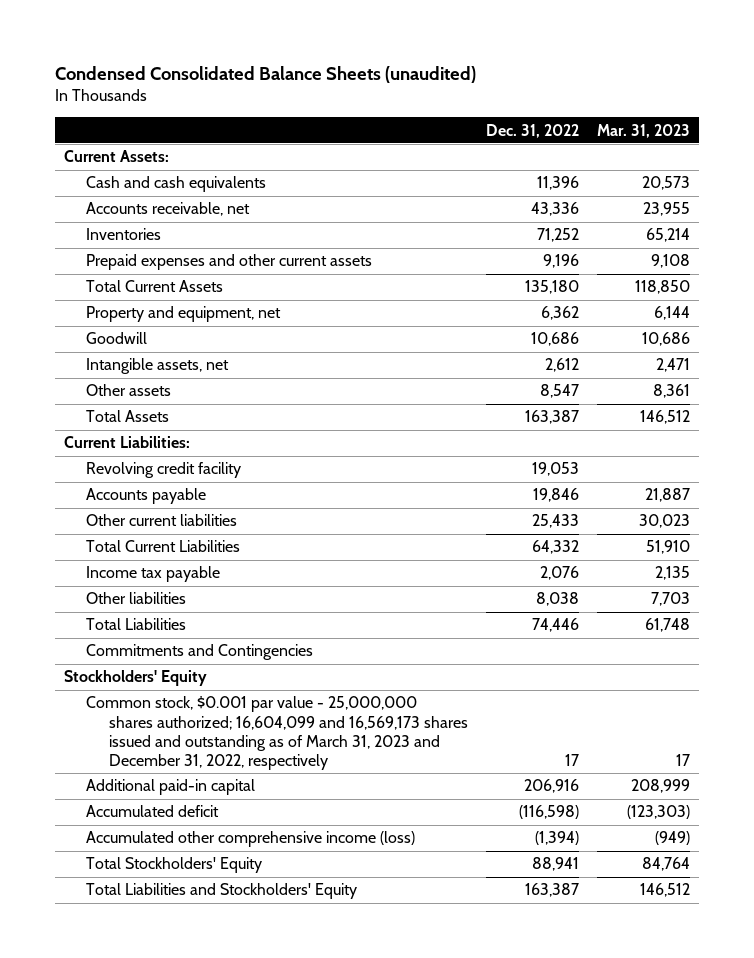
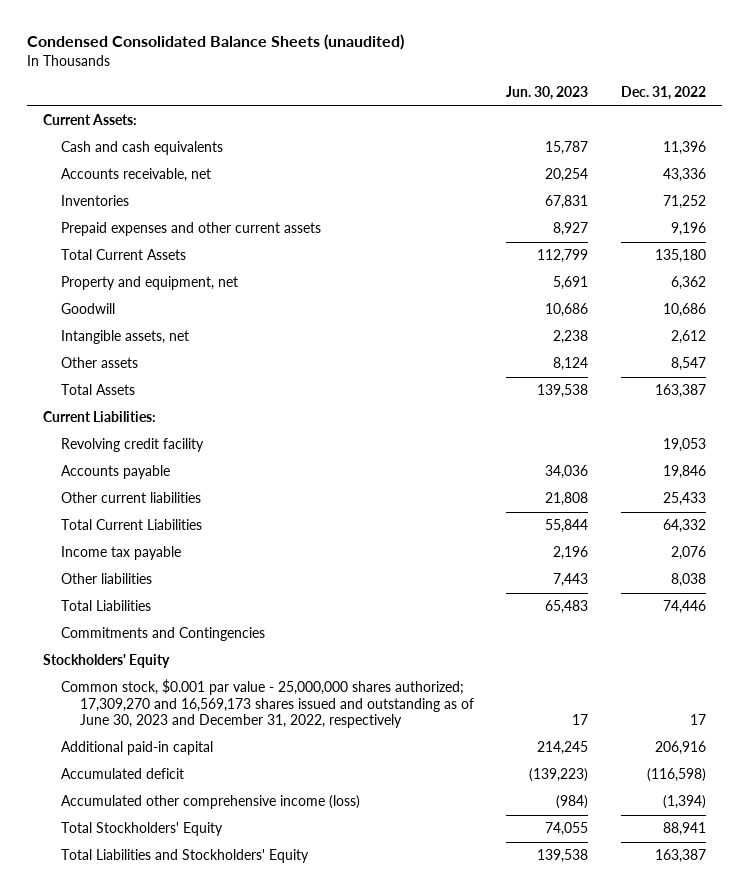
[597,123,691,138] Mar. 31, 2023 -> none
none -> [506,86,589,101] Jun. 30, 2023
[86,696,469,770] Common stock, $0.001 par value - 25,000,000 shares authorized; 16,604,099 and 16,569,173 shares issued and outstanding as of March 31, 2023 and December 31, 2022, respectively -> [61,679,474,729] Common stock, $0.001 par value - 25,000,000 shares authorized; 17,309,270 and 16,569,173 shares issued and outstanding as of June 30, 2023 and December 31, 2022, respectively

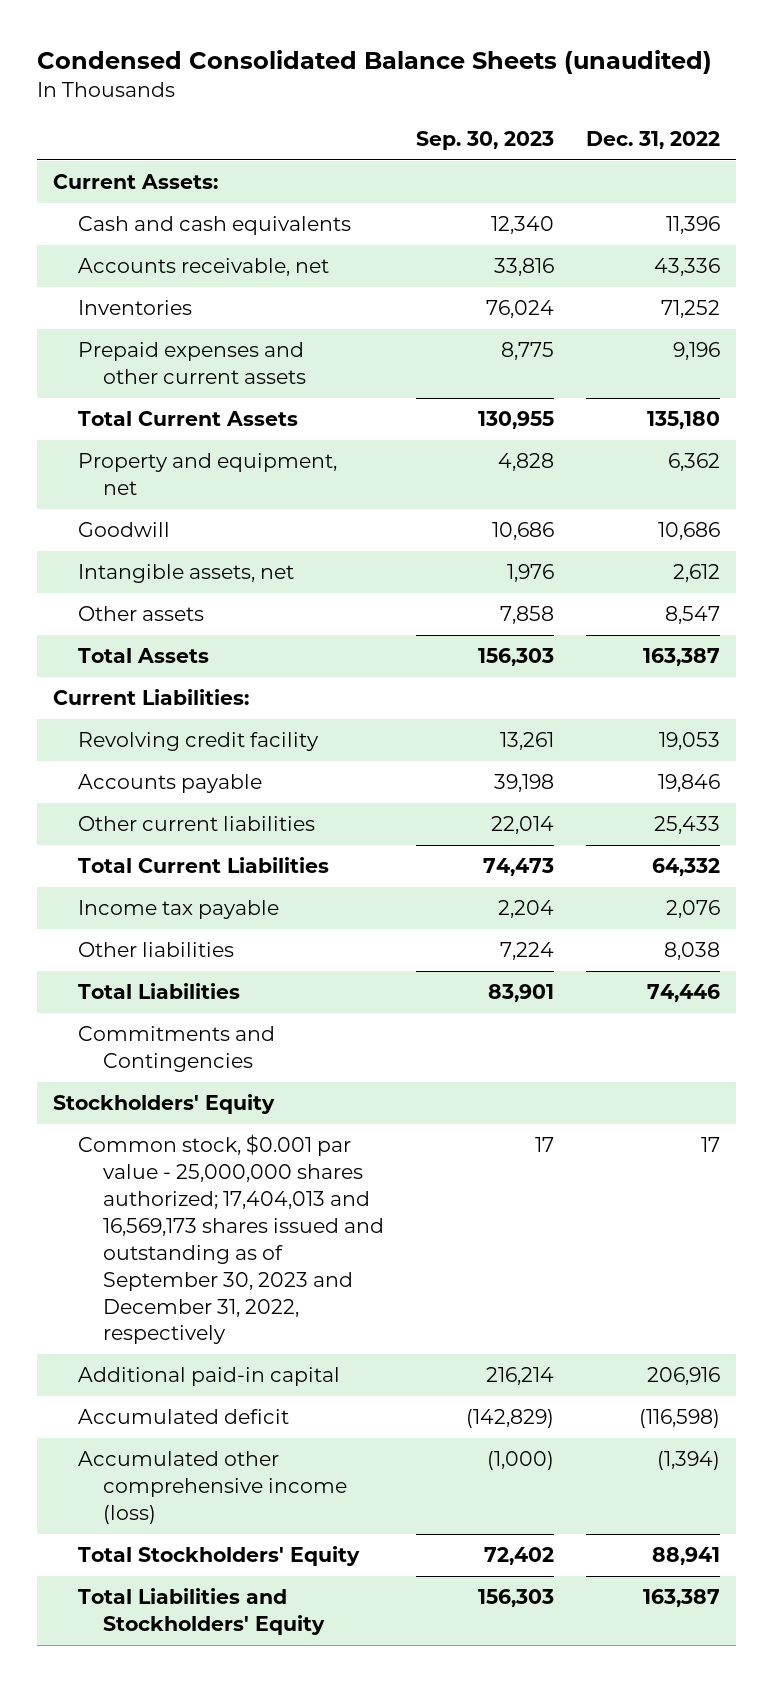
[506,86,589,101] Jun. 30, 2023 -> none
none -> [416,131,555,151] Sep. 30, 2023
[61,679,474,729] Common stock, $0.001 par value - 25,000,000 shares authorized; 17,309,270 and 16,569,173 shares issued and outstanding as of June 30, 2023 and December 31, 2022, respectively -> [78,1134,385,1345] Common stock, $0.001 par value - 25,000,000 shares authorized; 17,404,013 and 16,569,173 shares issued and outstanding as of September 30, 2023 and December 31, 2022, respectively

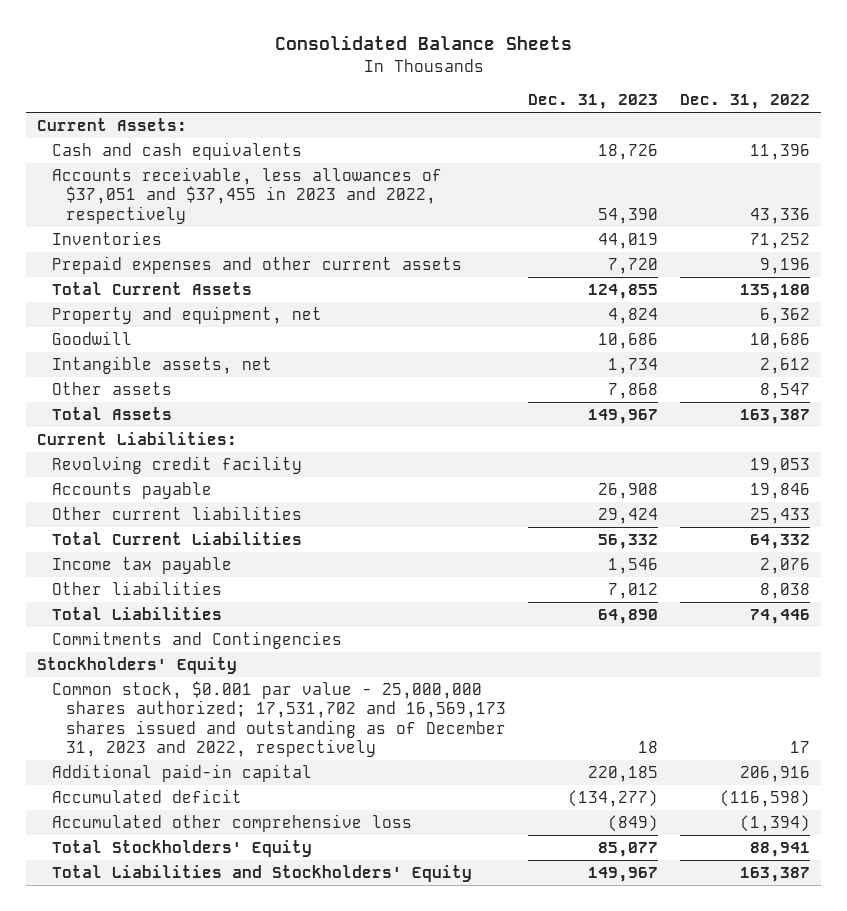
[36,50,712,75] Condensed Consolidated Balance Sheets (unaudited) -> [274,35,572,51] Consolidated Balance Sheets
[416,131,555,151] Sep. 30, 2023 -> none
none -> [528,94,659,110] Dec. 31, 2023
[78,258,330,277] Accounts receivable, net -> [51,166,442,224] Accounts receivable, less allowances of $37,051 and $37,455 in 2023 and 2022, respectively
[78,1134,385,1345] Common stock, $0.001 par value - 25,000,000 shares authorized; 17,404,013 and 16,569,173 shares issued and outstanding as of September 30, 2023 and December 31, 2022, respectively -> [51,680,507,758] Common stock, $0.001 par value - 25,000,000 shares authorized; 17,531,702 and 16,569,173 shares issued and outstanding as of December 31, 2023 and 2022, respectively
[78,1451,348,1525] Accumulated other comprehensive income (loss) -> [51,813,412,832] Accumulated other comprehensive loss

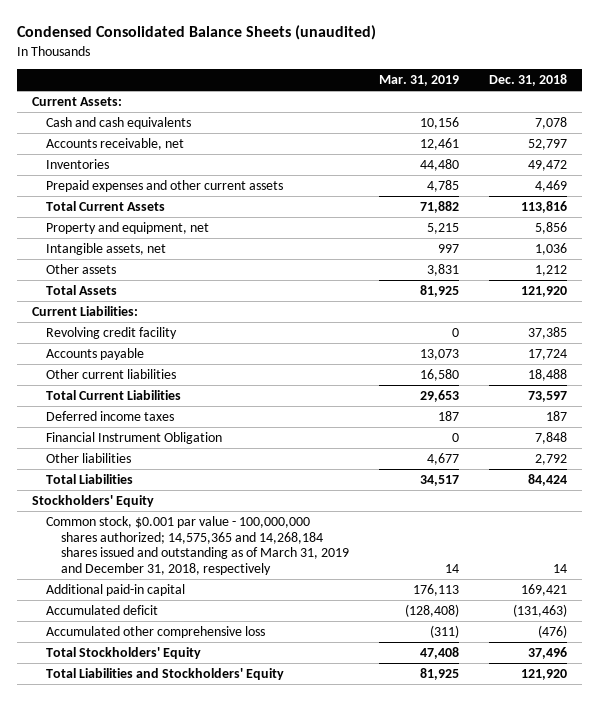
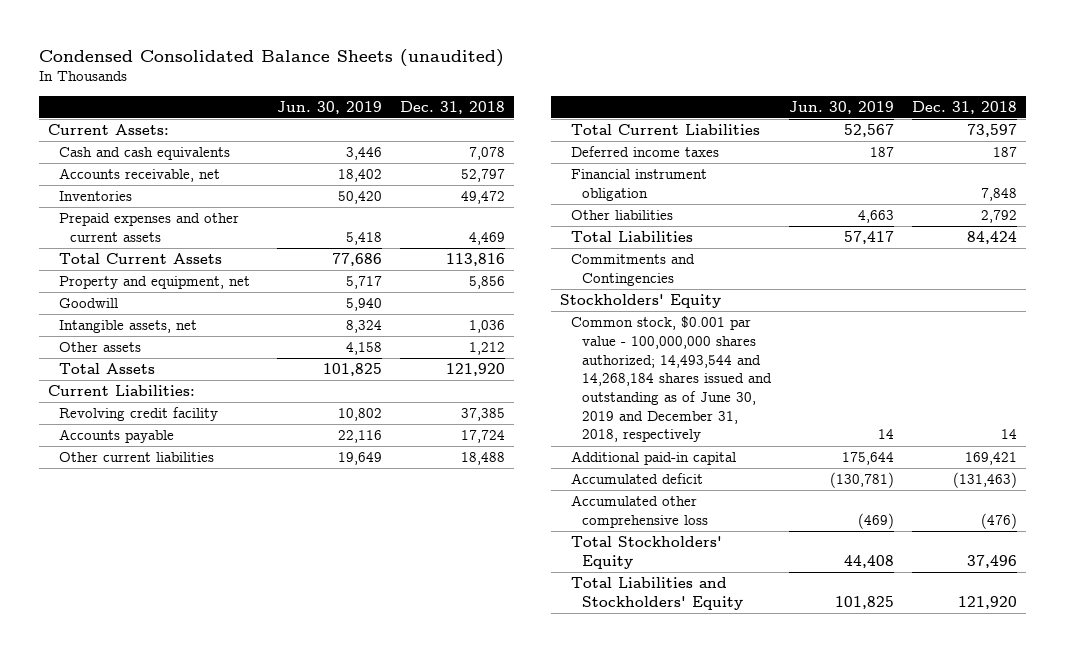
[378,75,459,87] Mar. 31, 2019 -> none
none -> [277,100,383,114] Jun. 30, 2019
none -> [59,298,119,309] Goodwill
[46,432,223,445] Financial Instrument Obligation -> [570,169,707,201] Financial instrument obligation
none -> [570,254,695,286] Commitments and Contingencies
[46,516,349,575] Common stock, $0.001 par value - 100,000,000 shares authorized; 14,575,365 and 14,268,184 shares issued and outstanding as of March 31, 2019 and December 31, 2018, respectively -> [570,316,772,443] Common stock, $0.001 par value - 100,000,000 shares authorized; 14,493,544 and 14,268,184 shares issued and outstanding as of June 30, 2019 and December 31, 2018, respectively

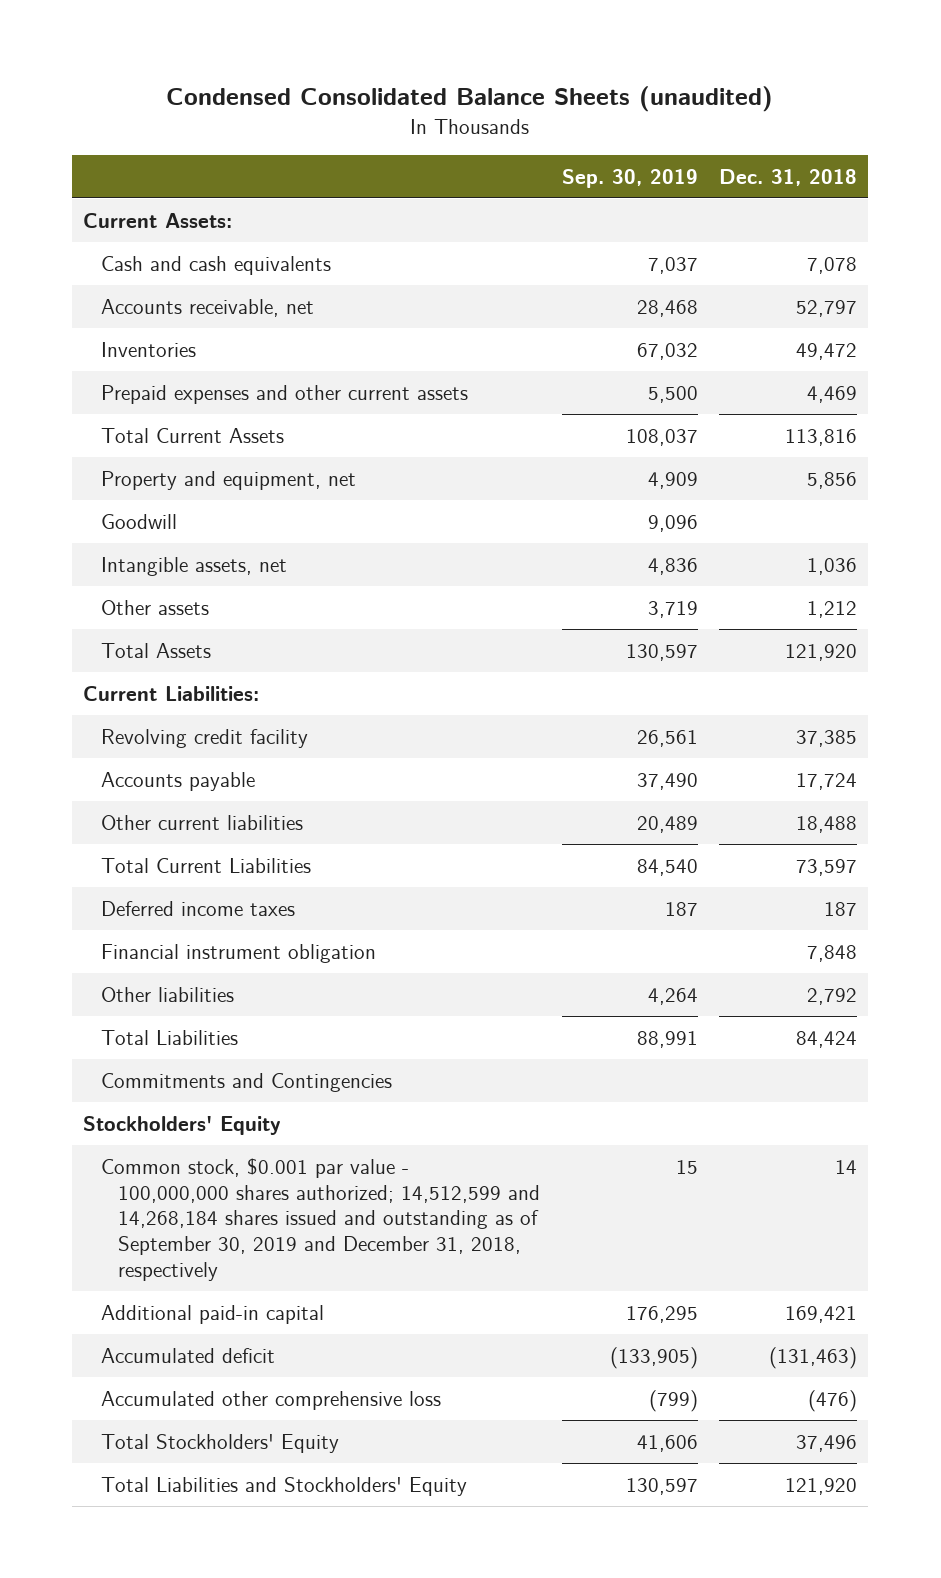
[277,100,383,114] Jun. 30, 2019 -> none
none -> [561,168,698,188] Sep. 30, 2019
[570,316,772,443] Common stock, $0.001 par value - 100,000,000 shares authorized; 14,493,544 and 14,268,184 shares issued and outstanding as of June 30, 2019 and December 31, 2018, respectively -> [100,1157,540,1282] Common stock, $0.001 par value - 100,000,000 shares authorized; 14,512,599 and 14,268,184 shares issued and outstanding as of September 30, 2019 and December 31, 2018, respectively

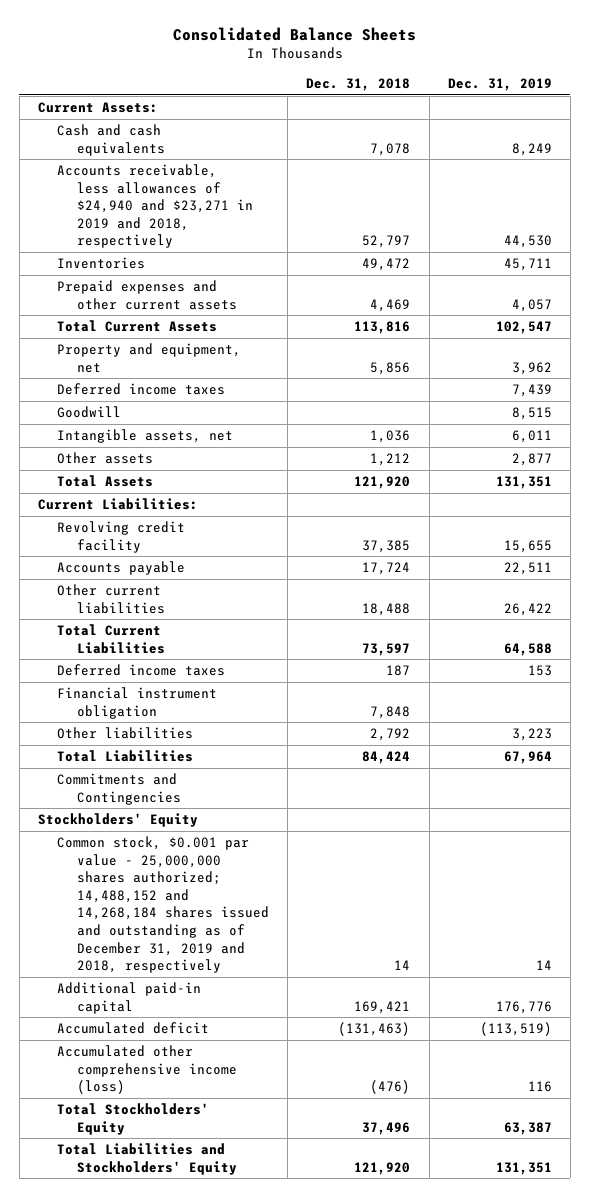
[166,86,774,113] Condensed Consolidated Balance Sheets (unaudited) -> [172,27,416,42] Consolidated Balance Sheets
[561,168,698,188] Sep. 30, 2019 -> none
none -> [447,78,552,92] Dec. 31, 2019
[100,298,314,317] Accounts receivable, net -> [57,164,254,249] Accounts receivable, less allowances of $24,940 and $23,271 in 2019 and 2018, respectively
none -> [57,383,226,396] Deferred income taxes
[100,1157,540,1282] Common stock, $0.001 par value - 100,000,000 shares authorized; 14,512,599 and 14,268,184 shares issued and outstanding as of September 30, 2019 and December 31, 2018, respectively -> [57,836,270,974] Common stock, $0.001 par value - 25,000,000 shares authorized; 14,488,152 and 14,268,184 shares issued and outstanding as of December 31, 2019 and 2018, respectively
[100,1390,441,1410] Accumulated other comprehensive loss -> [57,1045,238,1095] Accumulated other comprehensive income (loss)

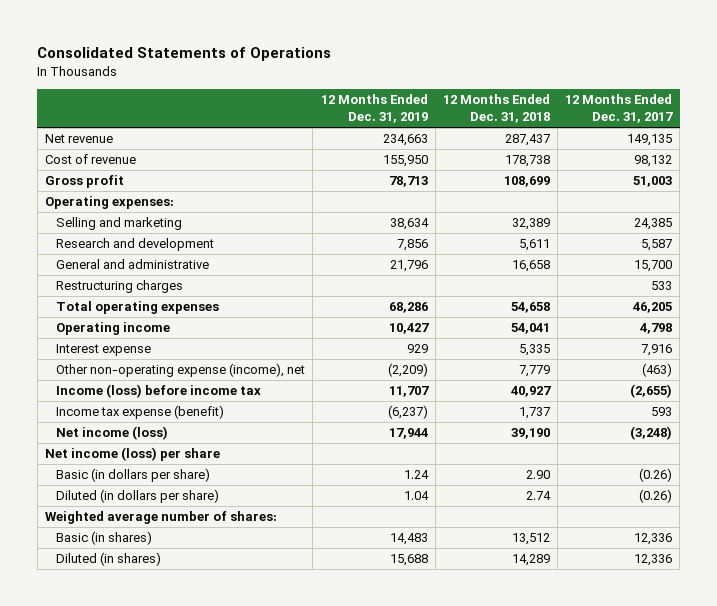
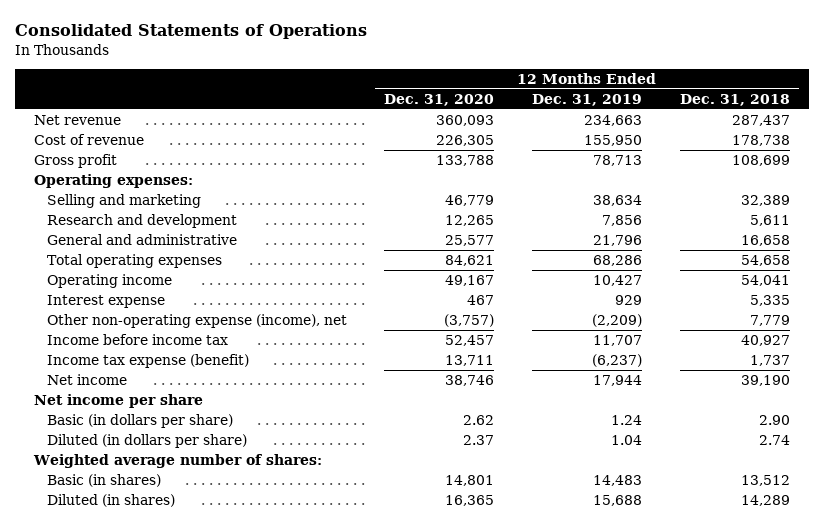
[565,94,674,124] 12 Months Ended Dec. 31, 2017 -> none
none -> [384,93,495,106] Dec. 31, 2020
[56,280,184,294] Restructuring charges -> none
[56,384,262,399] Income (loss) before income tax -> [46,334,228,346] Income before income tax
[56,426,169,441] Net income (loss) -> [46,374,127,386] Net income
[45,447,221,462] Net income (loss) per share -> [33,394,203,409] Net income per share

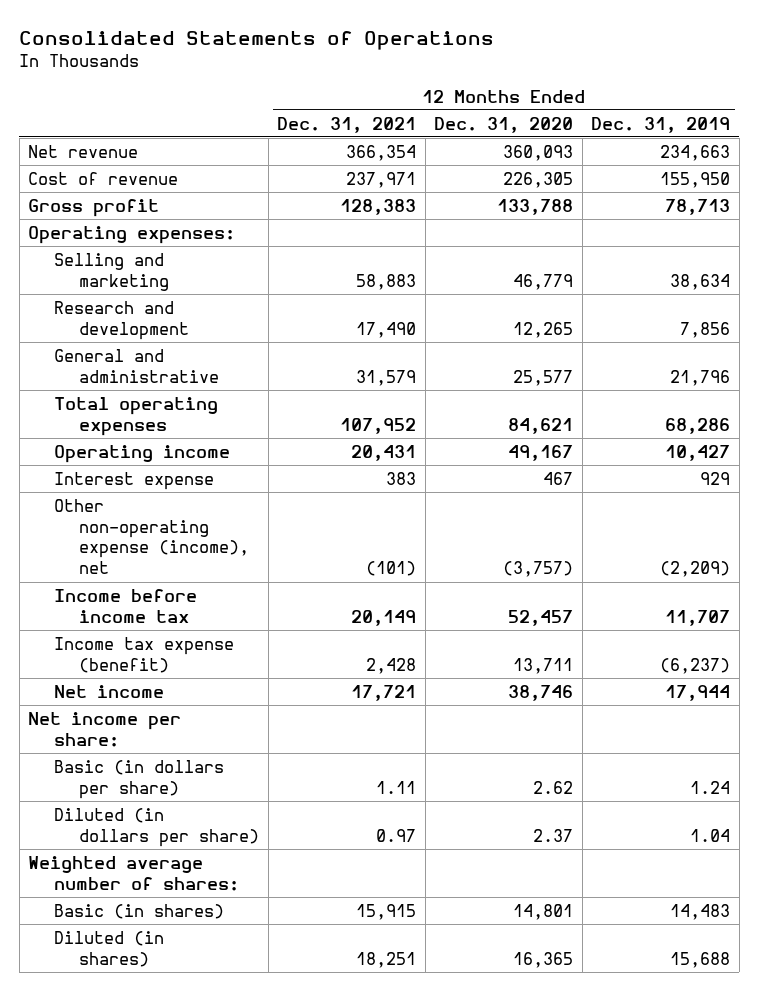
[679,93,790,106] Dec. 31, 2018 -> none
none -> [277,116,417,133] Dec. 31, 2021
[33,394,203,409] Net income per share -> [28,711,182,747] Net income per share:

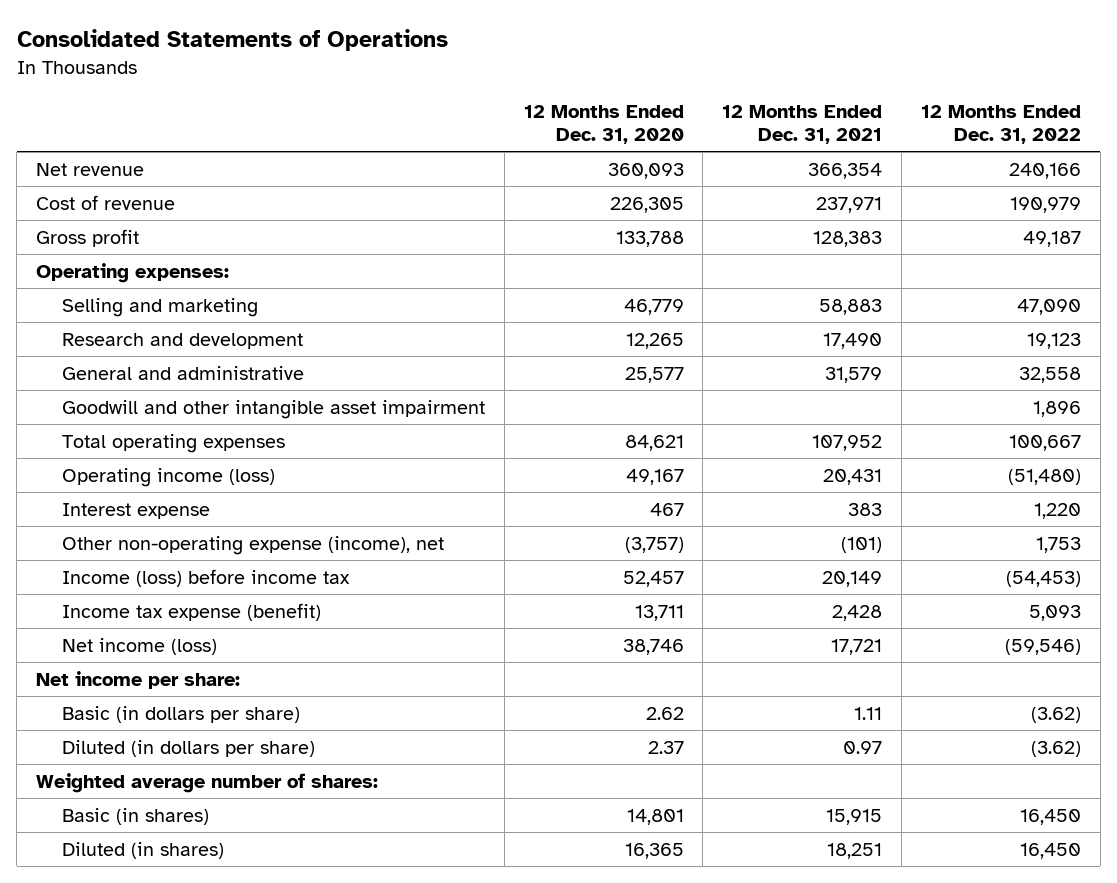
[591,116,731,133] Dec. 31, 2019 -> none
none -> [921,104,1082,144] 12 Months Ended Dec. 31, 2022
none -> [61,399,485,419] Goodwill and other intangible asset impairment
[53,444,230,463] Operating income -> [61,467,275,487] Operating income (loss)
[53,588,197,623] Income before income tax -> [61,568,350,587] Income (loss) before income tax
[53,684,164,698] Net income -> [61,637,217,655] Net income (loss)

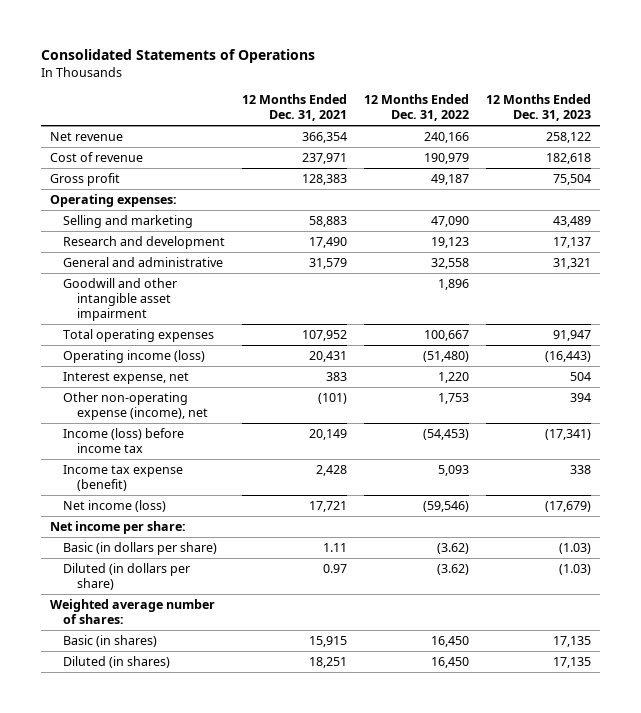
[523,104,684,144] 12 Months Ended Dec. 31, 2020 -> none
none -> [486,93,592,122] 12 Months Ended Dec. 31, 2023
[61,502,210,519] Interest expense -> [63,371,190,384] Interest expense, net

